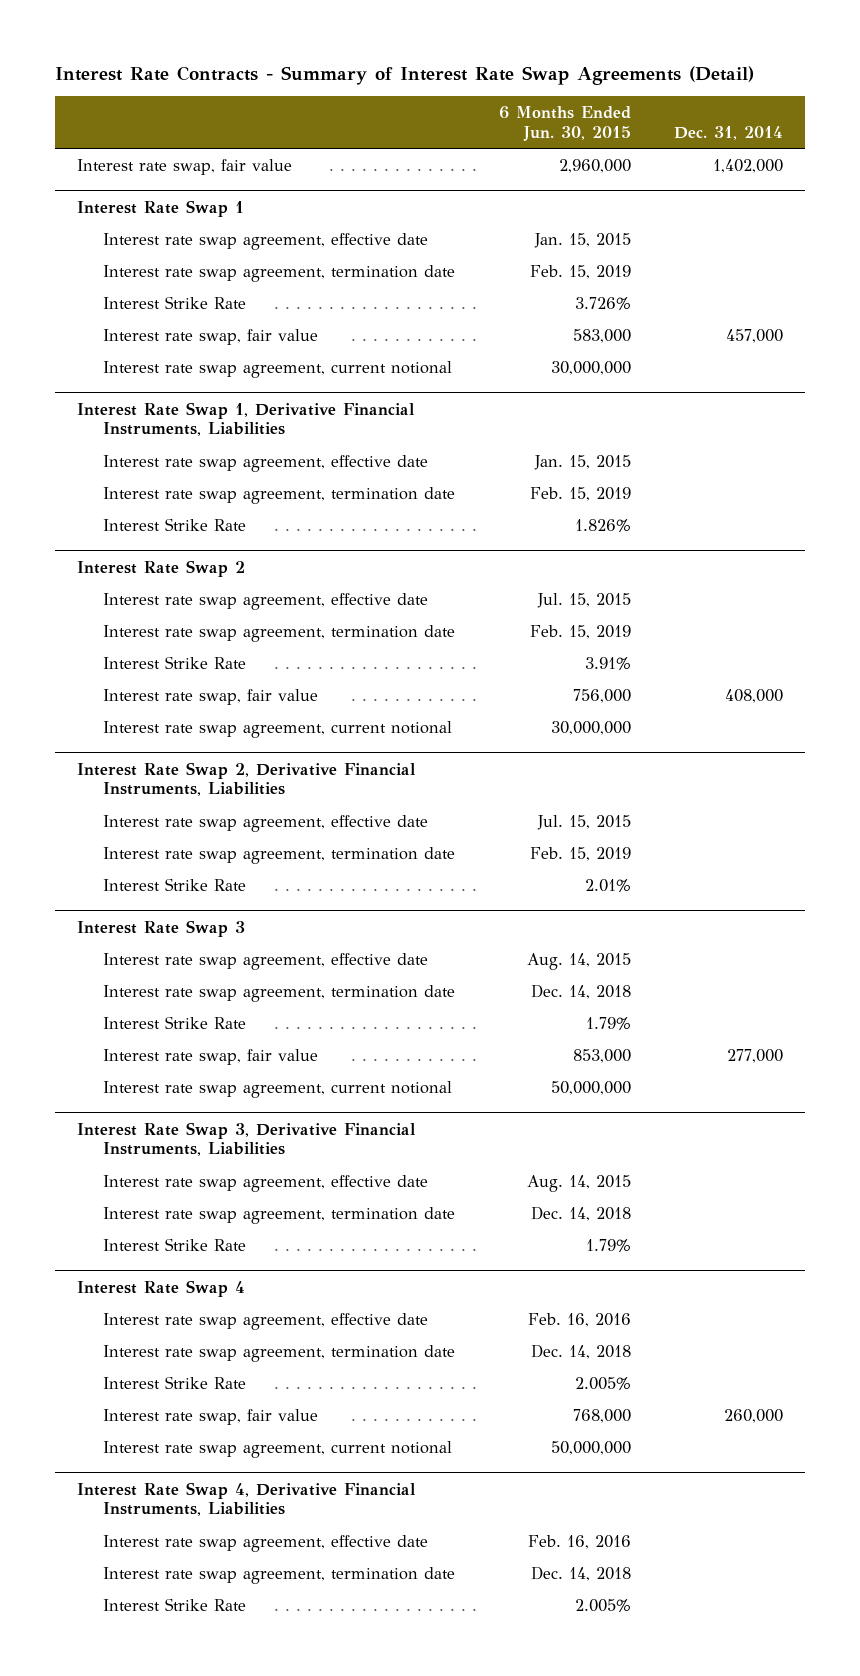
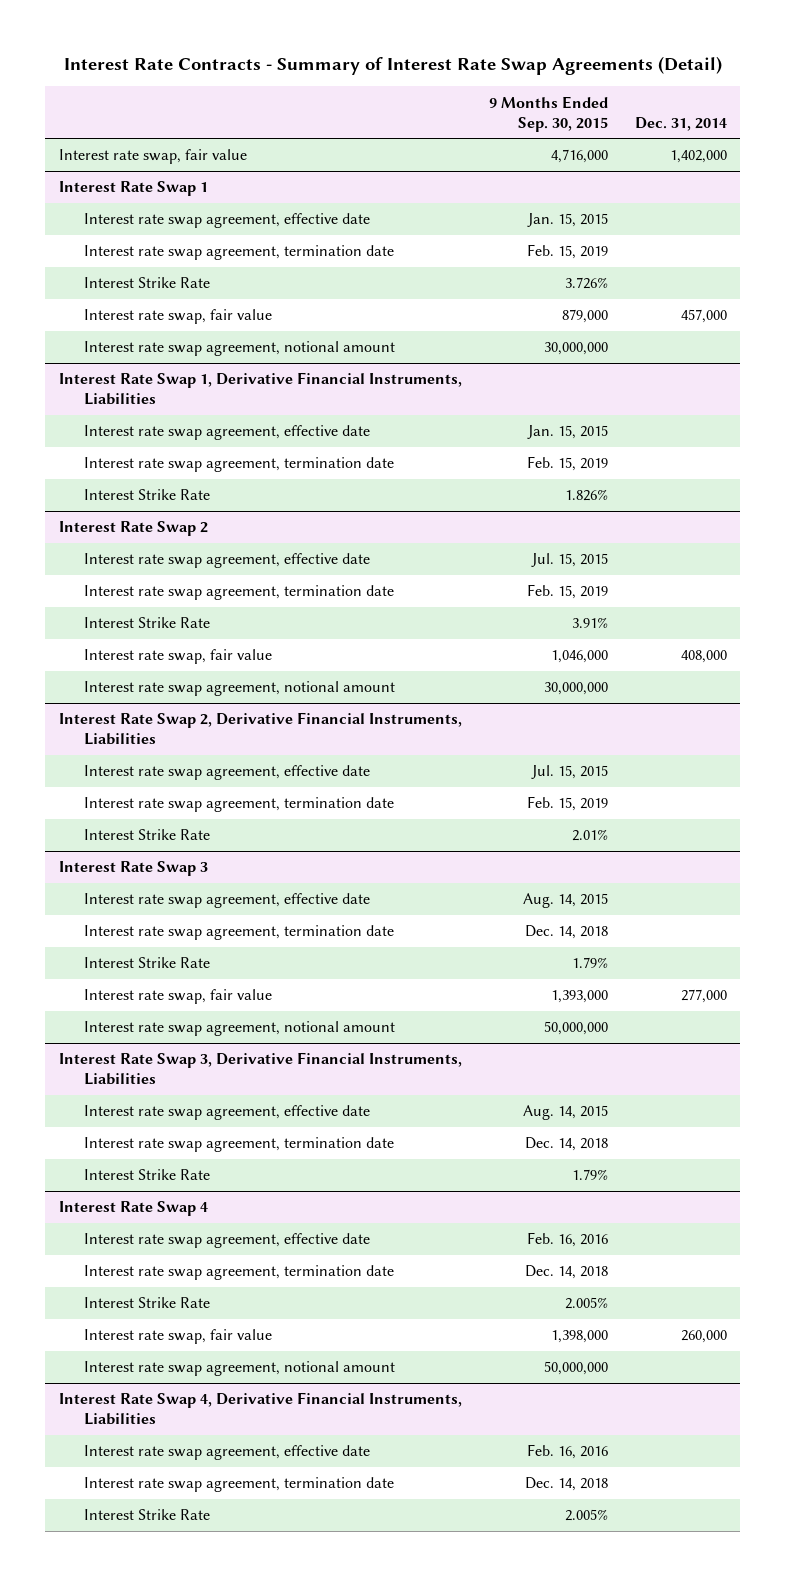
[498,106,631,141] 6 Months Ended Jun. 30, 2015 -> none
none -> [488,95,608,132] 9 Months Ended Sep. 30, 2015
[102,360,452,378] Interest rate swap agreement, current notional -> [84,341,396,357] Interest rate swap agreement, notional amount
[102,720,452,738] Interest rate swap agreement, current notional -> [84,681,396,697] Interest rate swap agreement, notional amount
[102,1080,452,1098] Interest rate swap agreement, current notional -> [84,1021,396,1037] Interest rate swap agreement, notional amount
[102,1440,452,1458] Interest rate swap agreement, current notional -> [84,1361,396,1377] Interest rate swap agreement, notional amount

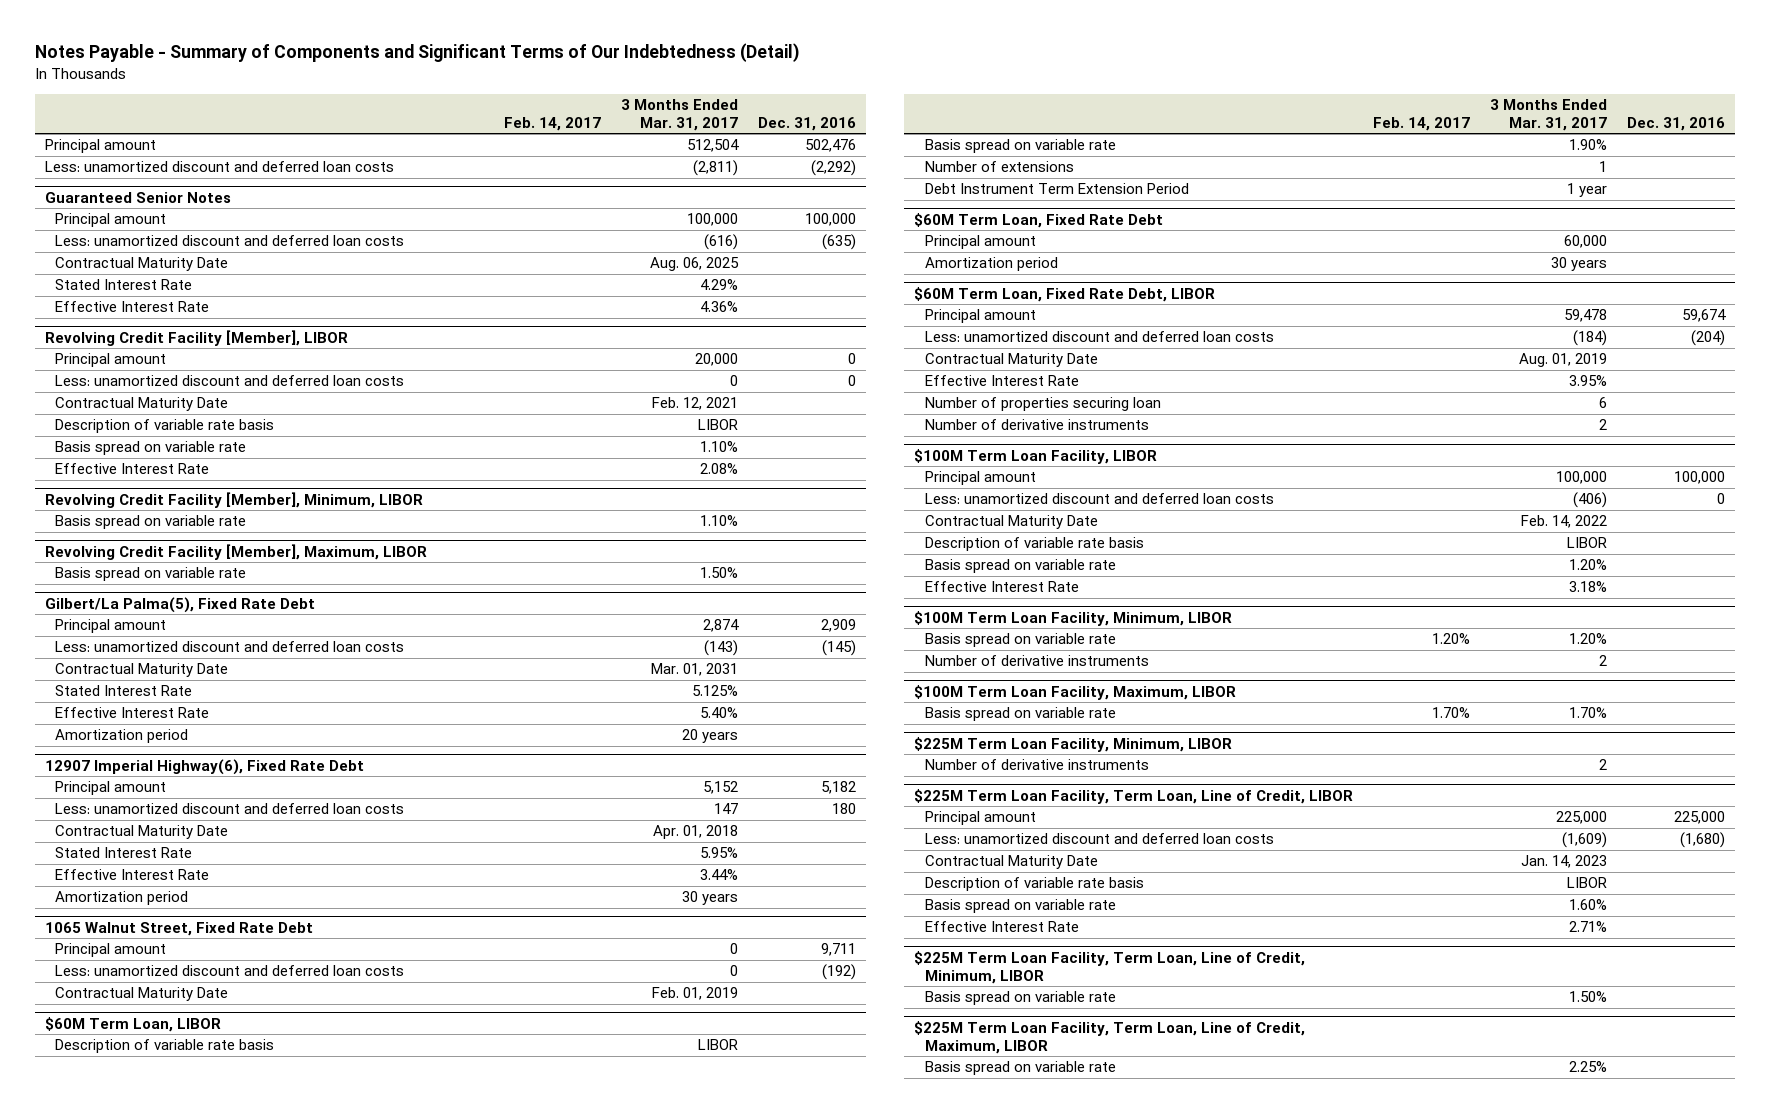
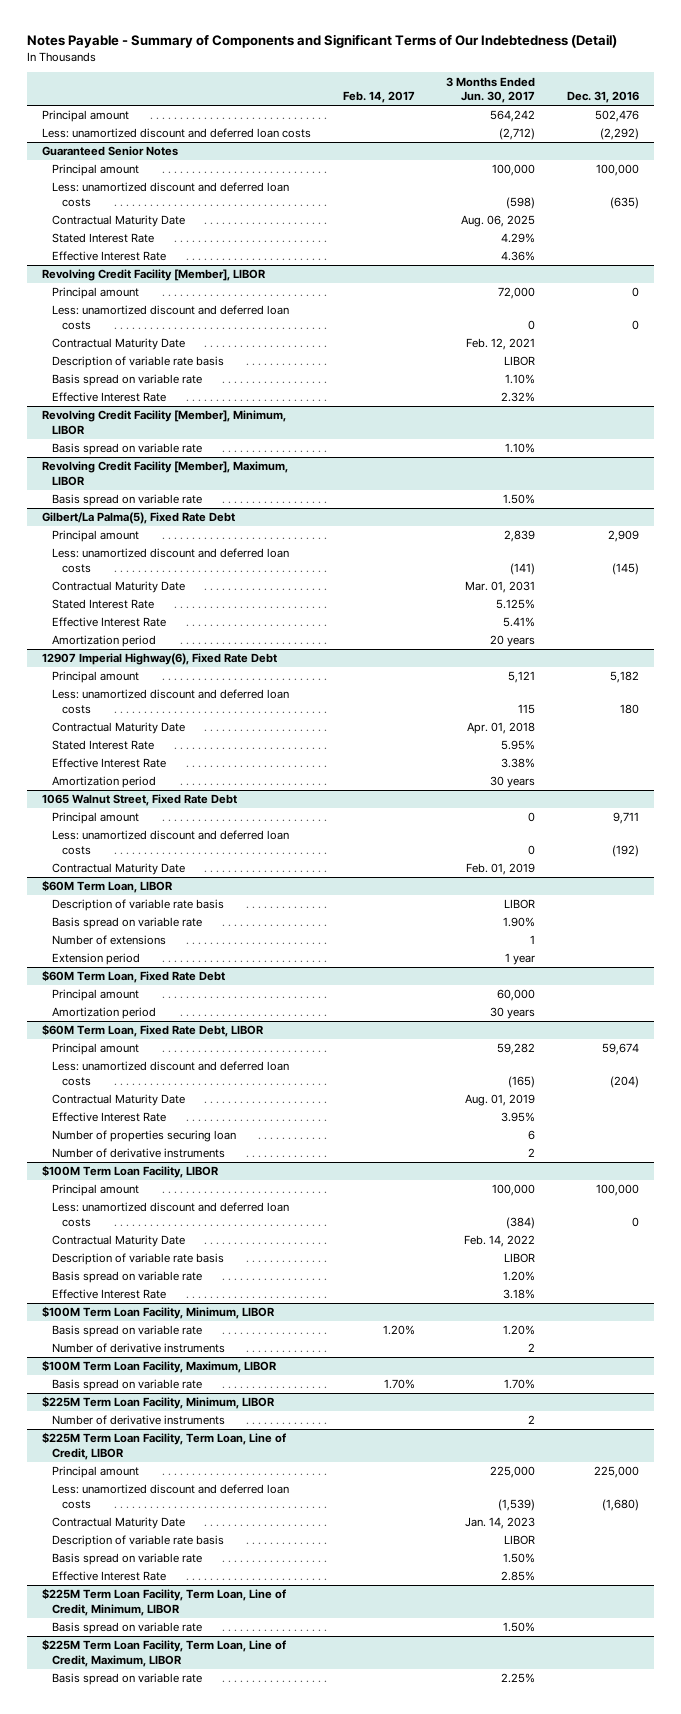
[620,99,738,132] 3 Months Ended Mar. 31, 2017 -> none
none -> [446,76,536,104] 3 Months Ended Jun. 30, 2017
[924,183,1189,195] Debt Instrument Term Extension Period -> [52,953,141,966] Extension period

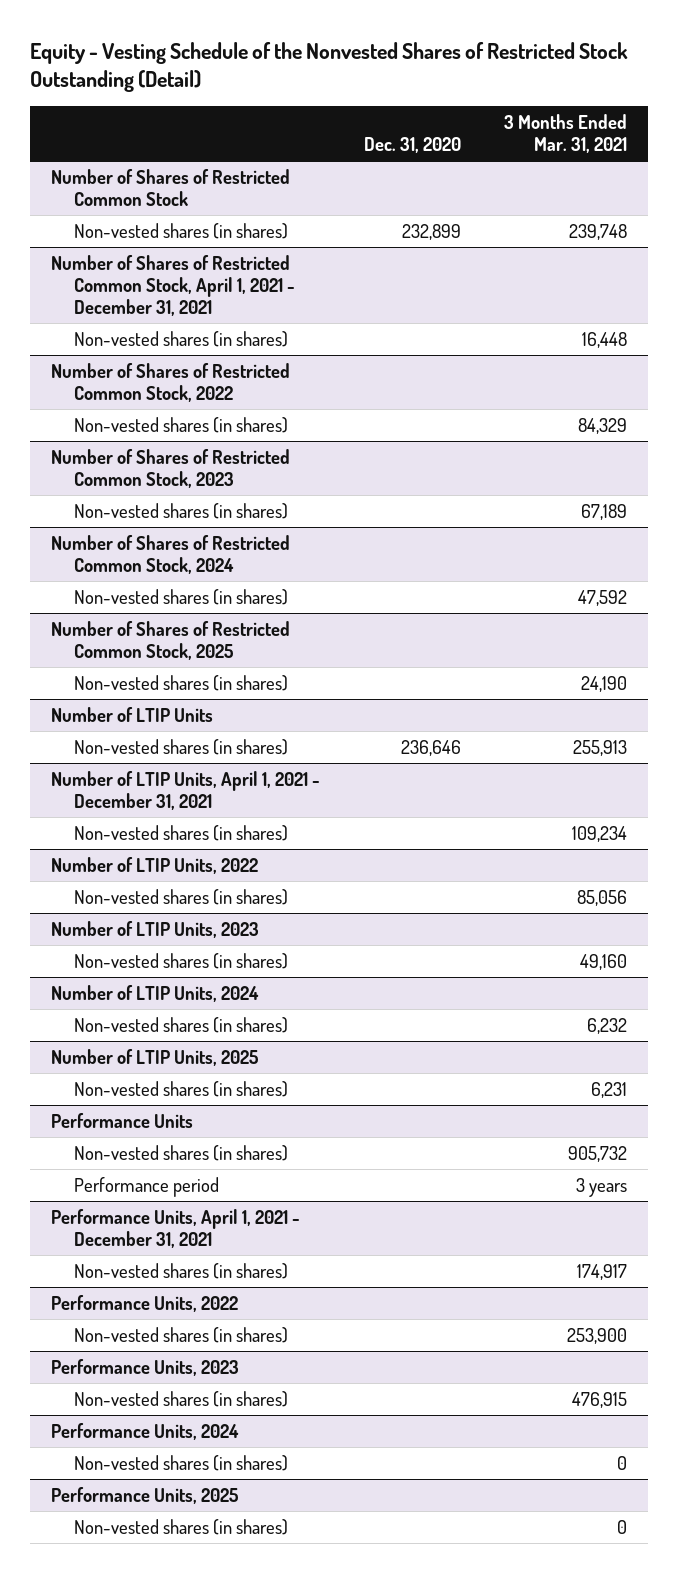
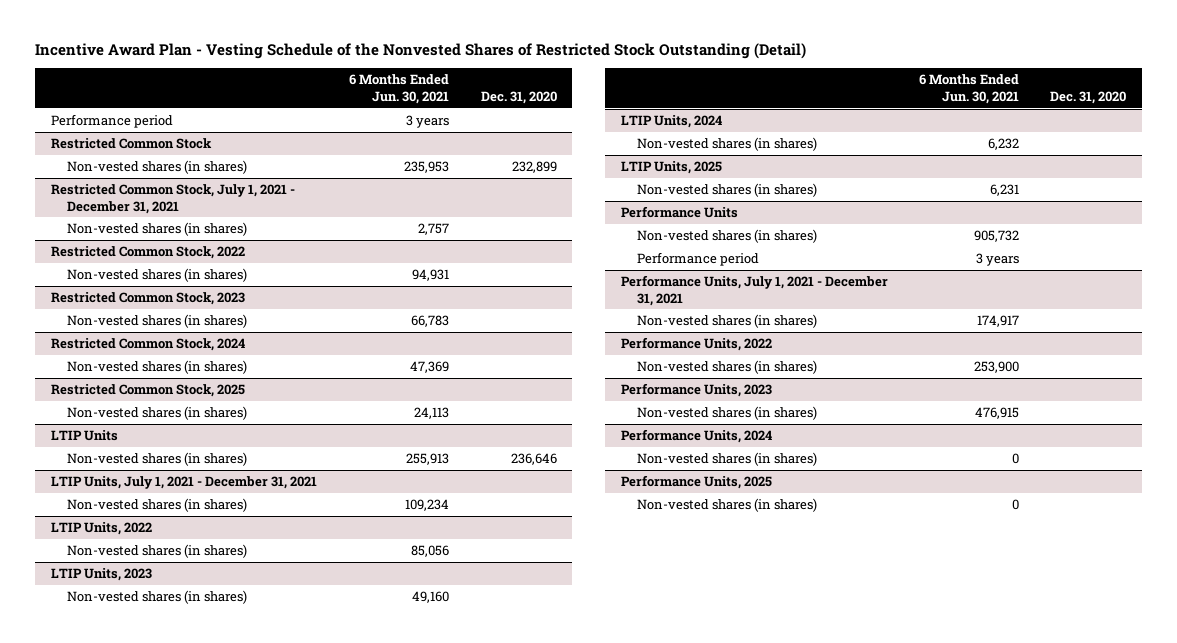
[29,41,628,93] Equity - Vesting Schedule of the Nonvested Shares of Restricted Stock Outstanding (Detail) -> [35,43,807,60] Incentive Award Plan - Vesting Schedule of the Nonvested Shares of Restricted Stock Outstanding (Detail)
[503,113,627,154] 3 Months Ended Mar. 31, 2021 -> none
none -> [349,74,450,105] 6 Months Ended Jun. 30, 2021
none -> [50,114,173,129] Performance period
[51,168,291,207] Number of Shares of Restricted Common Stock -> [50,138,212,150] Restricted Common Stock
[51,254,295,317] Number of Shares of Restricted Common Stock, April 1, 2021 - December 31, 2021 -> [50,184,295,214] Restricted Common Stock, July 1, 2021 - December 31, 2021
[51,362,291,403] Number of Shares of Restricted Common Stock, 2022 -> [50,246,245,260] Restricted Common Stock, 2022
[51,448,291,489] Number of Shares of Restricted Common Stock, 2023 -> [50,292,245,306] Restricted Common Stock, 2023
[51,534,291,575] Number of Shares of Restricted Common Stock, 2024 -> [50,338,245,352] Restricted Common Stock, 2024
[51,620,291,661] Number of Shares of Restricted Common Stock, 2025 -> [50,384,245,398] Restricted Common Stock, 2025
[51,706,214,722] Number of LTIP Units -> [50,430,118,442] LTIP Units
[51,770,321,811] Number of LTIP Units, April 1, 2021 - December 31, 2021 -> [50,476,317,490] LTIP Units, July 1, 2021 - December 31, 2021
[51,856,259,874] Number of LTIP Units, 2022 -> [50,522,152,536] LTIP Units, 2022
[51,920,260,938] Number of LTIP Units, 2023 -> [50,568,152,582] LTIP Units, 2023
[51,984,260,1002] Number of LTIP Units, 2024 -> [620,115,722,129] LTIP Units, 2024
[51,1048,259,1066] Number of LTIP Units, 2025 -> [620,161,722,175] LTIP Units, 2025
[51,1208,301,1249] Performance Units, April 1, 2021 - December 31, 2021 -> [620,275,888,306] Performance Units, July 1, 2021 - December 31, 2021

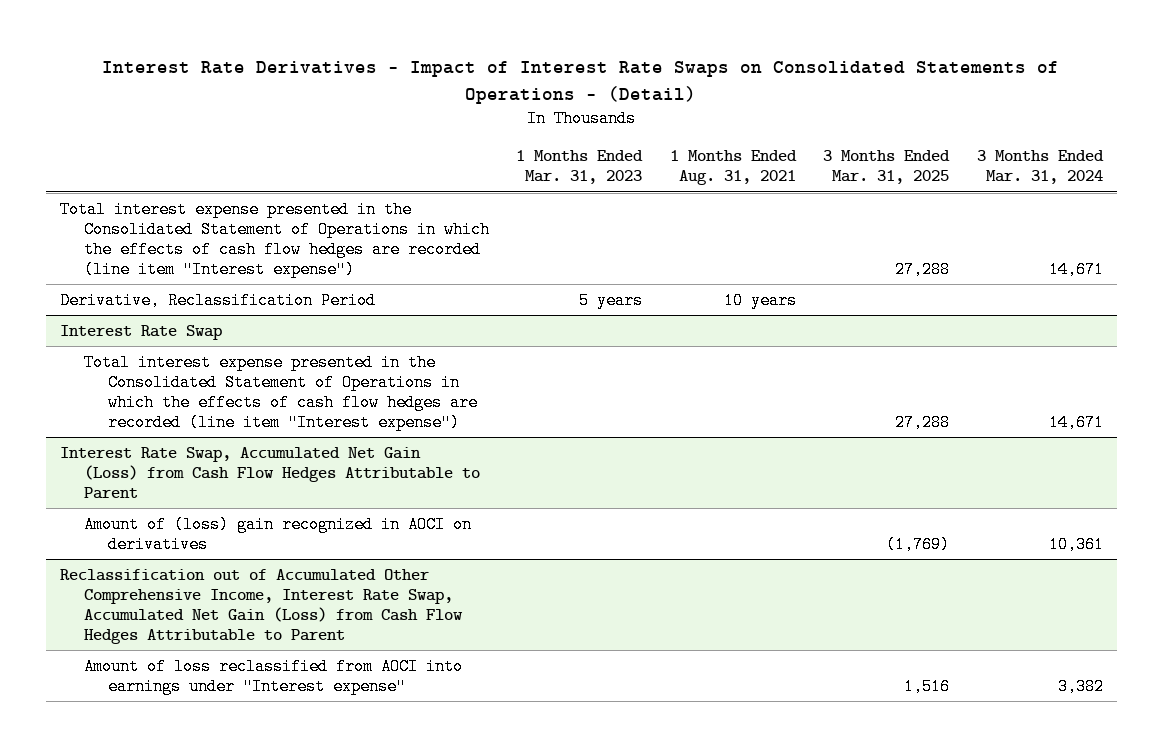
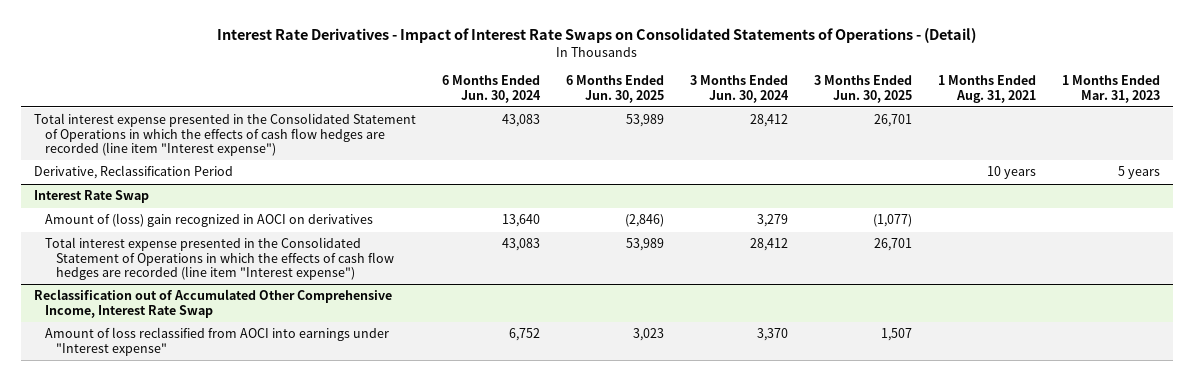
[823,150,951,185] 3 Months Ended Mar. 31, 2025 -> none
[976,150,1104,185] 3 Months Ended Mar. 31, 2024 -> none
none -> [441,75,541,103] 6 Months Ended Jun. 30, 2024
none -> [565,75,664,103] 6 Months Ended Jun. 30, 2025
none -> [689,75,789,103] 3 Months Ended Jun. 30, 2024
none -> [813,75,912,103] 3 Months Ended Jun. 30, 2025
none -> [44,213,373,228] Amount of (loss) gain recognized in AOCI on derivatives
[59,446,480,499] Interest Rate Swap, Accumulated Net Gain (Loss) from Cash Flow Hedges Attributable to Parent -> none
[83,515,472,553] Amount of (loss) gain recognized in AOCI on derivatives -> none
[59,568,463,645] Reclassification out of Accumulated Other Comprehensive Income, Interest Rate Swap, Accumulated Net Gain (Loss) from Cash Flow Hedges Attributable to Parent -> [33,289,392,318] Reclassification out of Accumulated Other Comprehensive Income, Interest Rate Swap

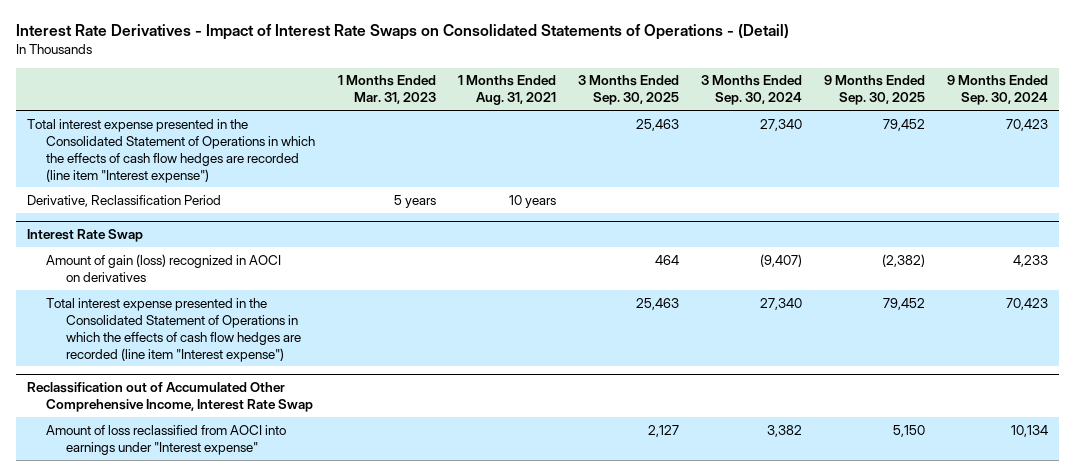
[441,75,541,103] 6 Months Ended Jun. 30, 2024 -> none
[565,75,664,103] 6 Months Ended Jun. 30, 2025 -> none
[689,75,789,103] 3 Months Ended Jun. 30, 2024 -> none
[813,75,912,103] 3 Months Ended Jun. 30, 2025 -> none
none -> [577,75,679,106] 3 Months Ended Sep. 30, 2025
none -> [700,75,802,106] 3 Months Ended Sep. 30, 2024
none -> [823,75,925,106] 9 Months Ended Sep. 30, 2025
none -> [946,75,1048,106] 9 Months Ended Sep. 30, 2024
[44,213,373,228] Amount of (loss) gain recognized in AOCI on derivatives -> [46,253,282,282] Amount of gain (loss) recognized in AOCI on derivatives

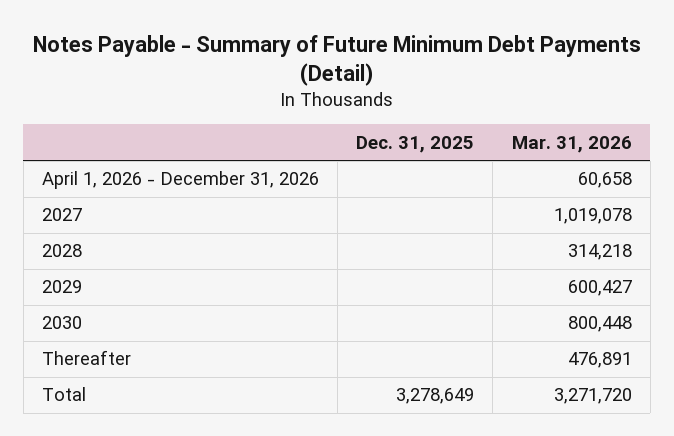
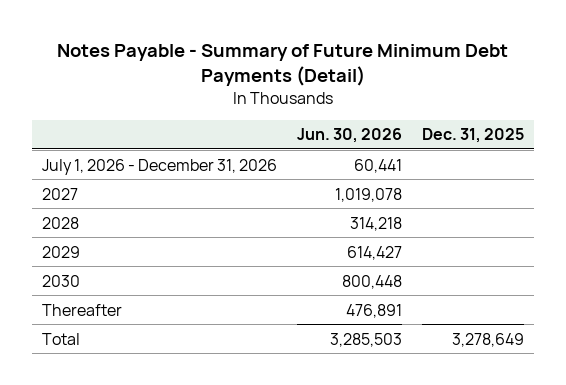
[511,135,632,153] Mar. 31, 2026 -> none
none -> [297,128,403,144] Jun. 30, 2026
[42,171,320,190] April 1, 2026 - December 31, 2026 -> [42,158,278,175] July 1, 2026 - December 31, 2026

